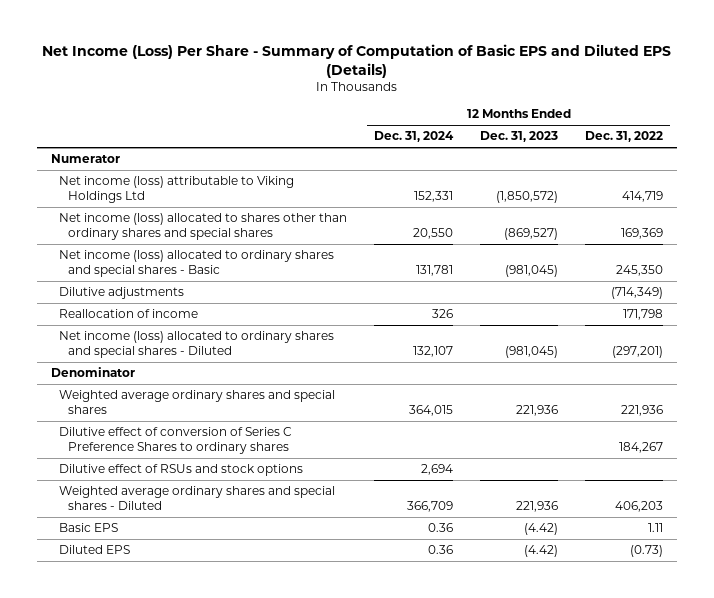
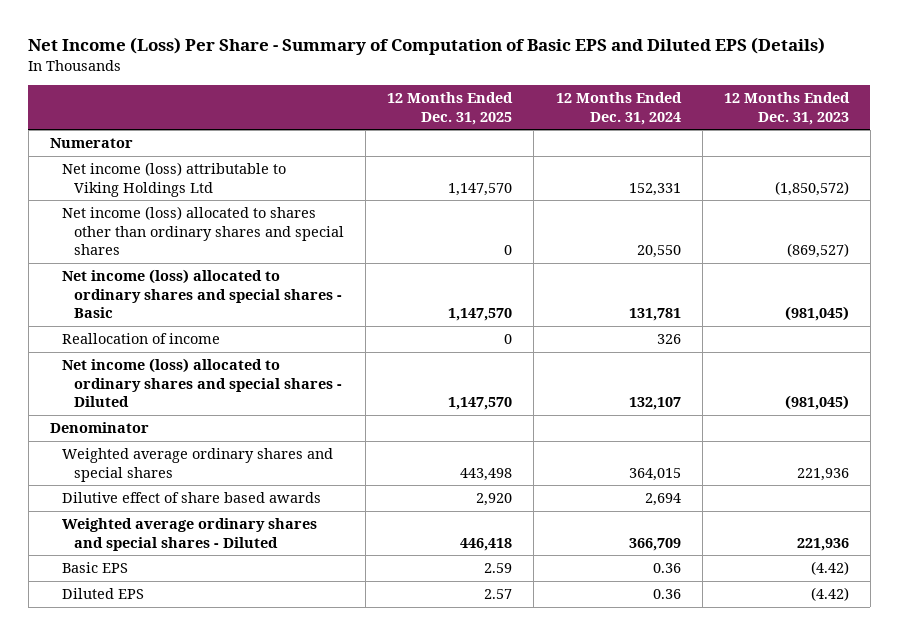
[585,131,664,143] Dec. 31, 2022 -> none
none -> [387,92,514,125] 12 Months Ended Dec. 31, 2025
[59,287,185,300] Dilutive adjustments -> none
[59,427,293,454] Dilutive effect of conversion of Series C Preference Shares to ordinary shares -> none
[59,464,304,477] Dilutive effect of RSUs and stock options -> [61,492,321,504] Dilutive effect of share based awards

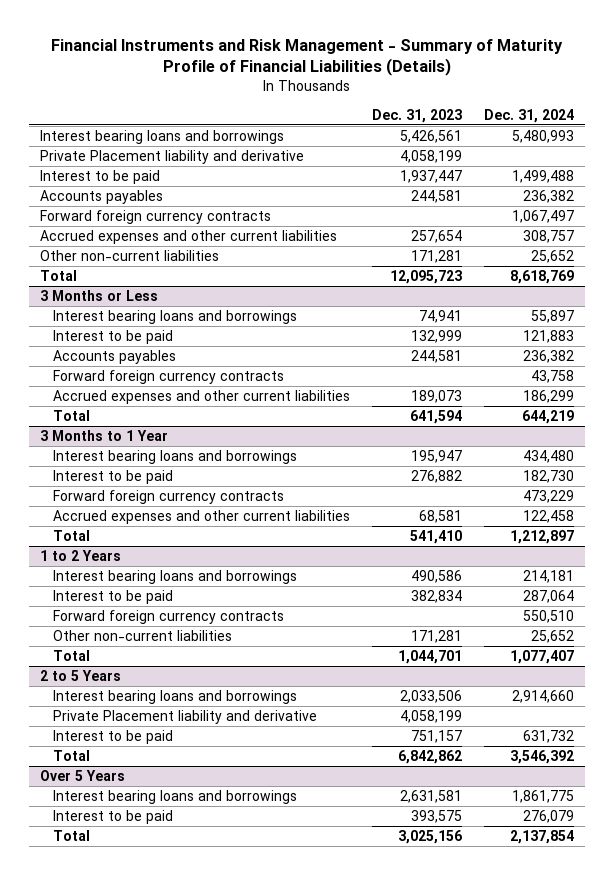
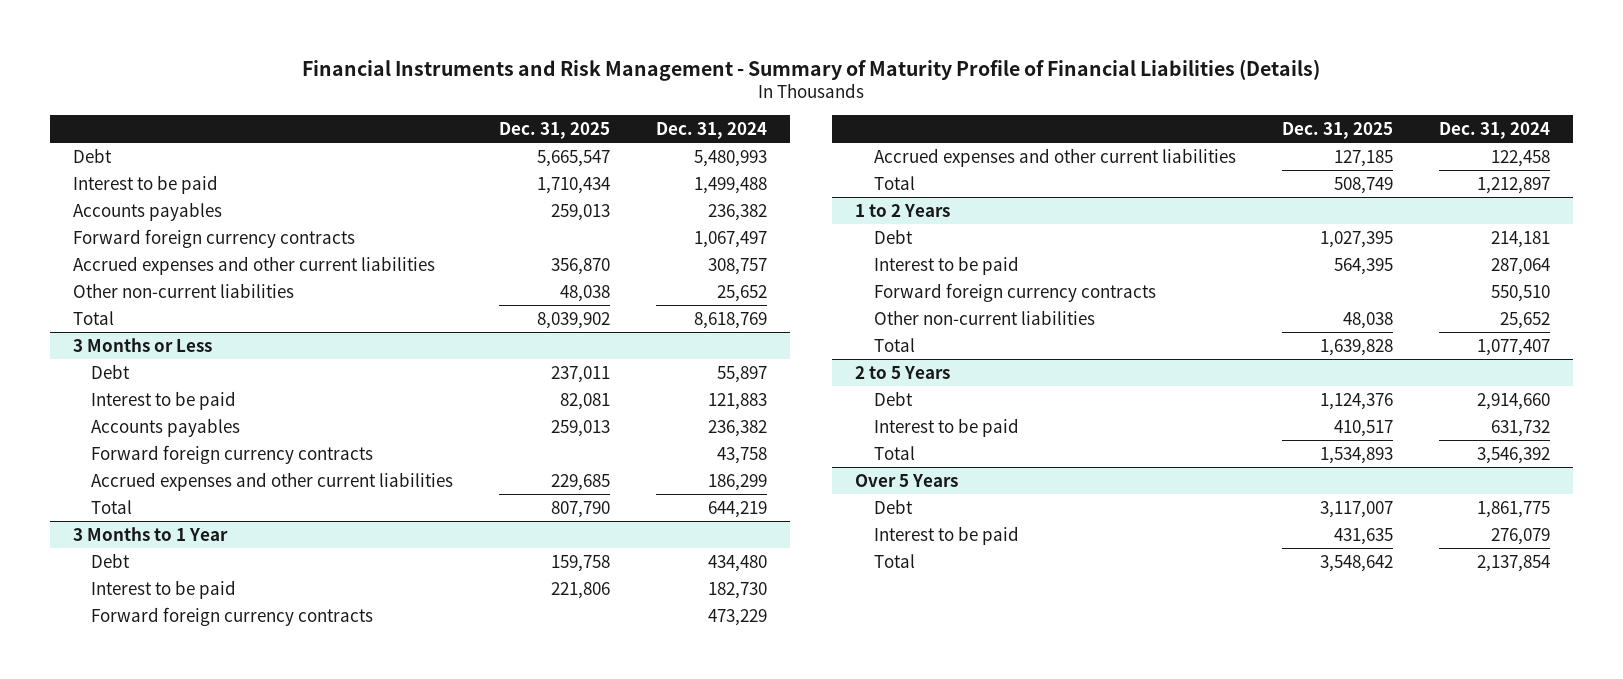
[371,108,462,123] Dec. 31, 2023 -> none
none -> [499,121,611,139] Dec. 31, 2025
[40,149,305,164] Private Placement liability and derivative -> none
[40,129,285,144] Interest bearing loans and borrowings -> [72,147,112,163] Debt
[52,309,297,324] Interest bearing loans and borrowings -> [91,363,131,379] Debt
[52,449,297,464] Interest bearing loans and borrowings -> [91,552,131,568] Debt
[52,569,297,584] Interest bearing loans and borrowings -> [874,228,914,244] Debt
[52,709,317,724] Private Placement liability and derivative -> none
[52,689,297,704] Interest bearing loans and borrowings -> [874,390,914,406] Debt
[52,789,297,804] Interest bearing loans and borrowings -> [874,498,914,514] Debt

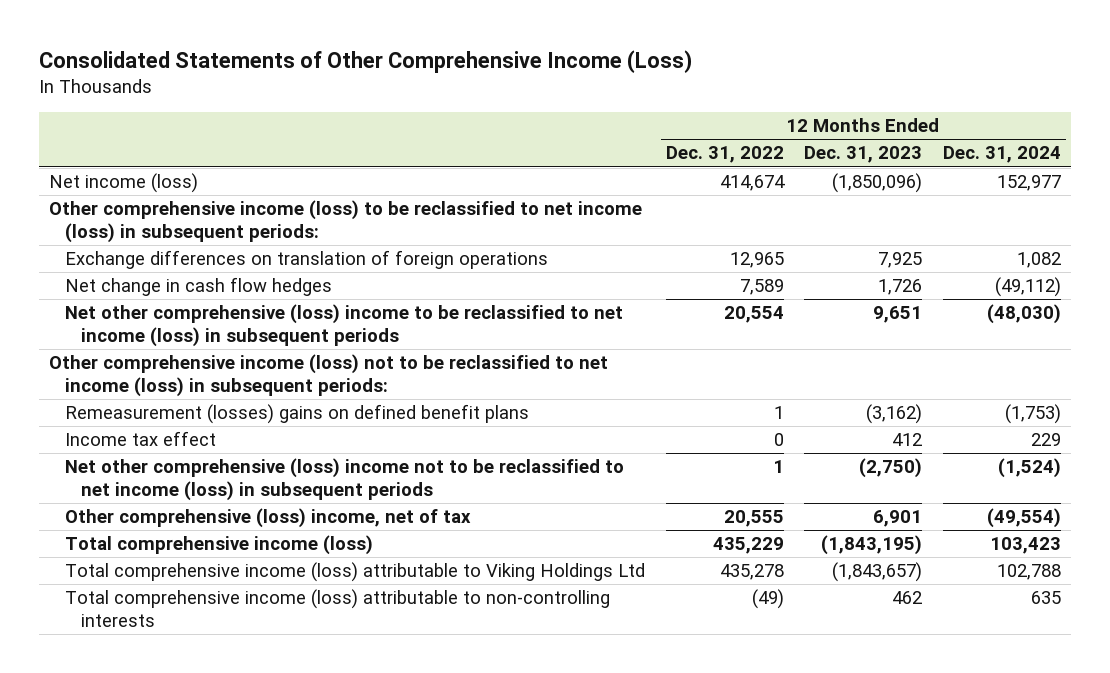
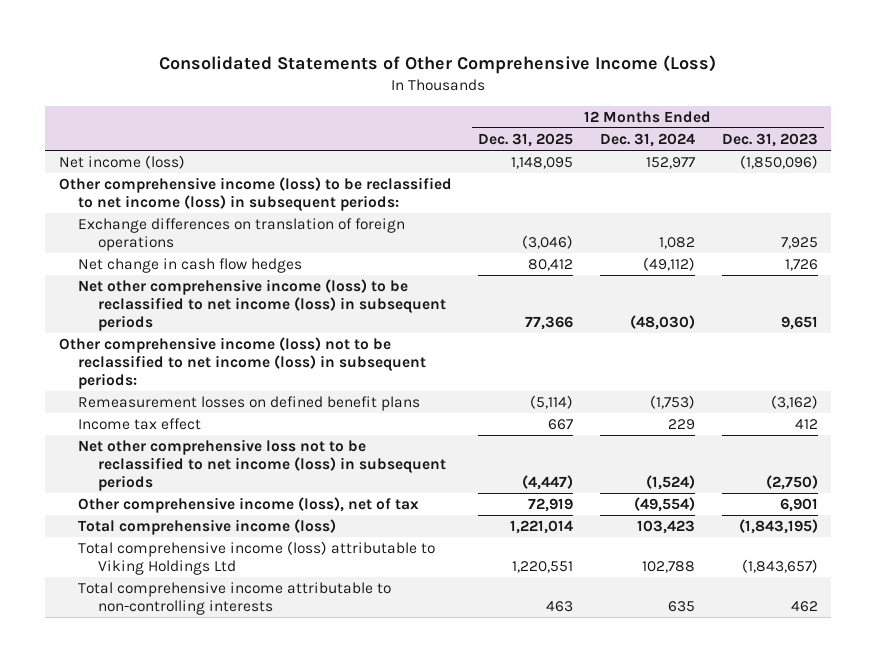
[665,146,784,164] Dec. 31, 2022 -> none
none -> [478,132,574,147] Dec. 31, 2025
[65,304,624,347] Net other comprehensive (loss) income to be reclassified to net income (loss) in subsequent periods -> [78,278,447,331] Net other comprehensive income (loss) to be reclassified to net income (loss) in subsequent periods
[65,404,530,425] Remeasurement (losses) gains on defined benefit plans -> [78,395,421,411] Remeasurement losses on defined benefit plans
[65,458,625,501] Net other comprehensive (loss) income not to be reclassified to net income (loss) in subsequent periods -> [78,438,447,491] Net other comprehensive loss not to be reclassified to net income (loss) in subsequent periods
[65,508,472,529] Other comprehensive (loss) income, net of tax -> [78,496,420,513] Other comprehensive income (loss), net of tax
[65,589,611,627] Total comprehensive income (loss) attributable to non-controlling interests -> [78,581,392,615] Total comprehensive income attributable to non-controlling interests

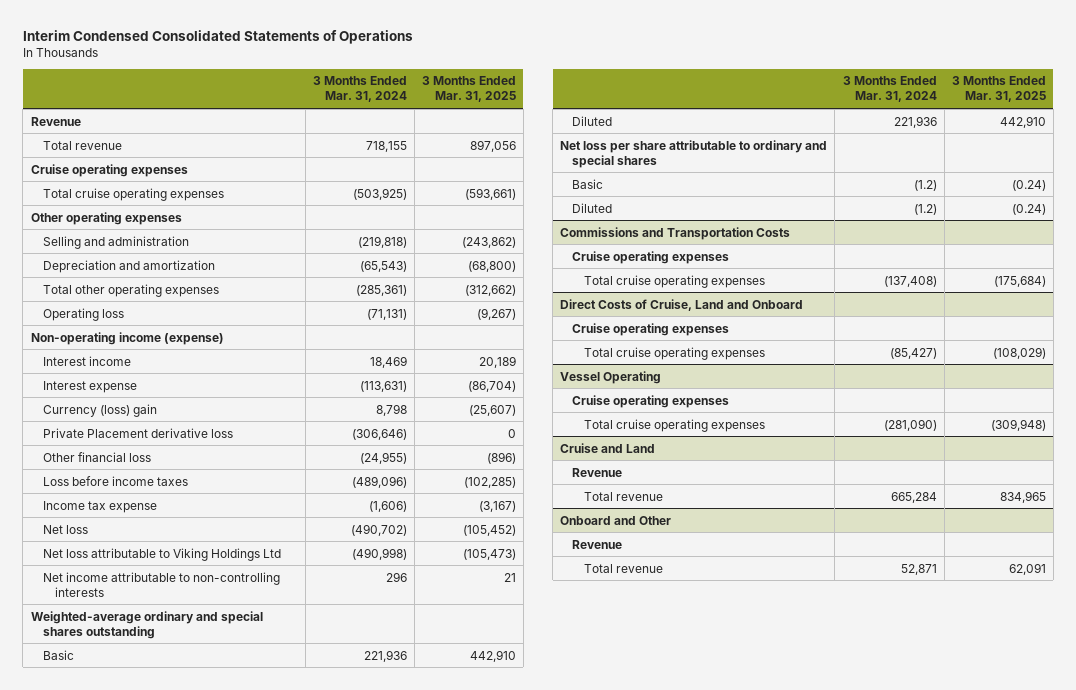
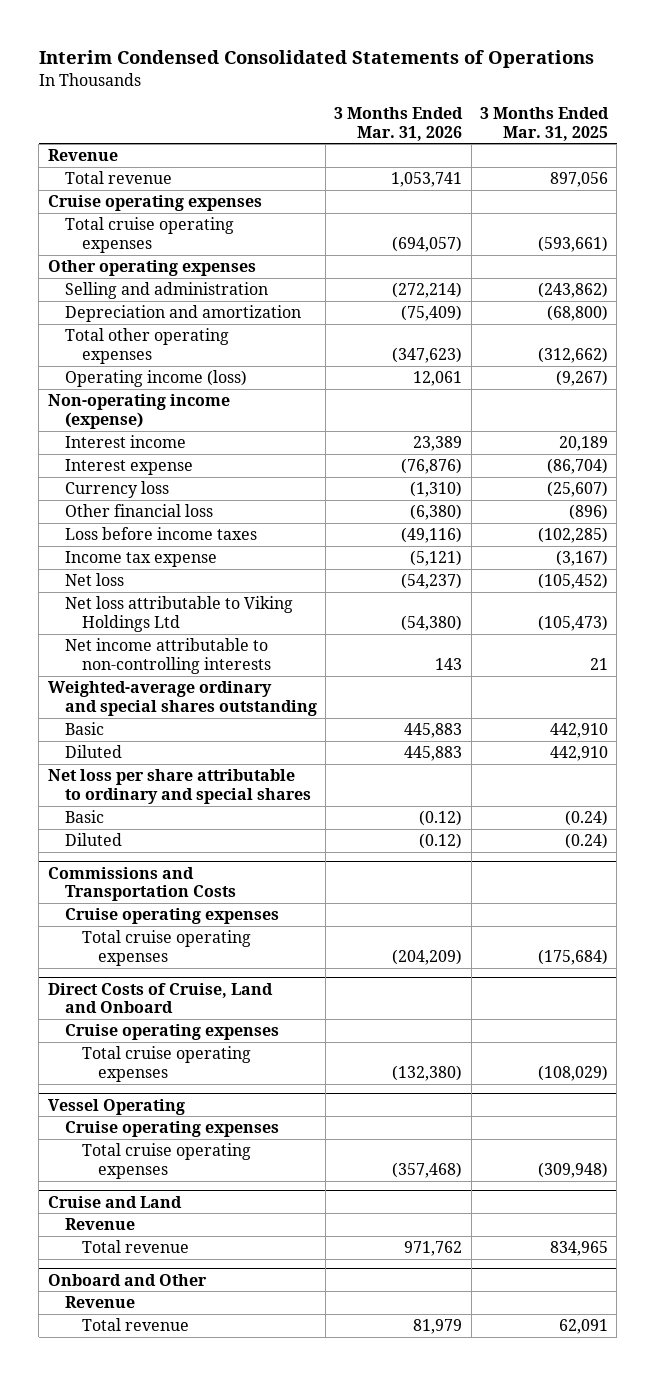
[312,76,407,103] 3 Months Ended Mar. 31, 2024 -> none
none -> [334,106,464,141] 3 Months Ended Mar. 31, 2026
[42,307,124,321] Operating loss -> [64,370,247,388] Operating income (loss)
[42,427,233,438] Private Placement derivative loss -> none
[42,403,157,417] Currency (loss) gain -> [64,481,169,499] Currency loss

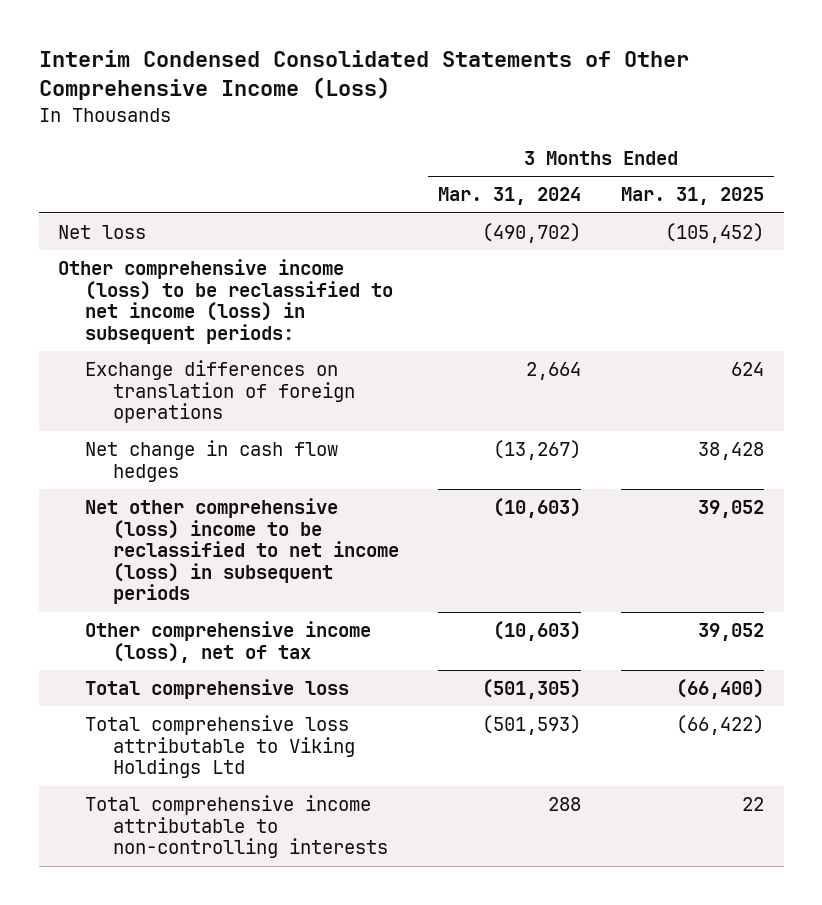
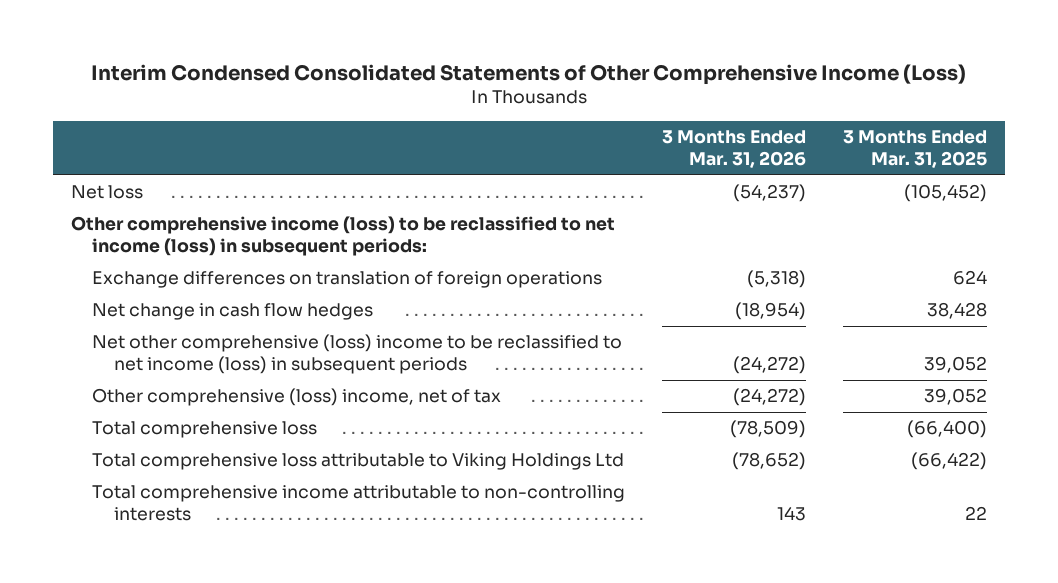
[438,187,582,206] Mar. 31, 2024 -> none
none -> [662,130,807,168] 3 Months Ended Mar. 31, 2026
[85,620,372,663] Other comprehensive income (loss), net of tax -> [92,388,502,407] Other comprehensive (loss) income, net of tax

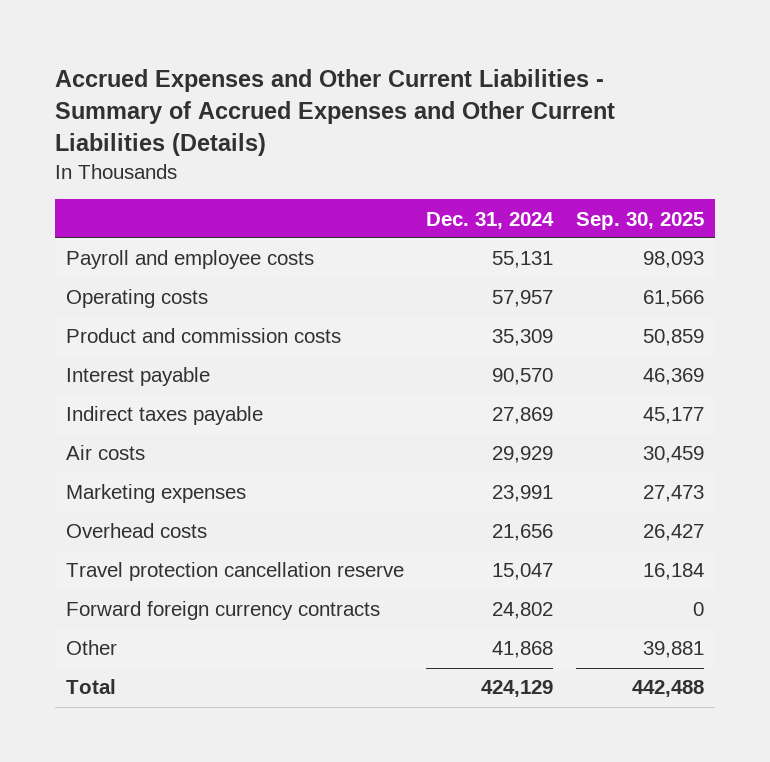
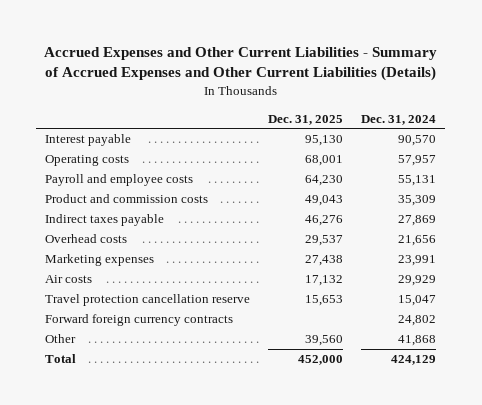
[575,211,704,230] Sep. 30, 2025 -> none
none -> [268,114,344,125] Dec. 31, 2025
[66,367,211,387] Interest payable -> [45,134,132,147] Interest payable
[66,250,315,270] Payroll and employee costs -> [45,174,194,187] Payroll and employee costs
[66,484,247,504] Marketing expenses -> [45,254,155,267] Marketing expenses
[66,445,146,461] Air costs -> [45,275,93,284] Air costs

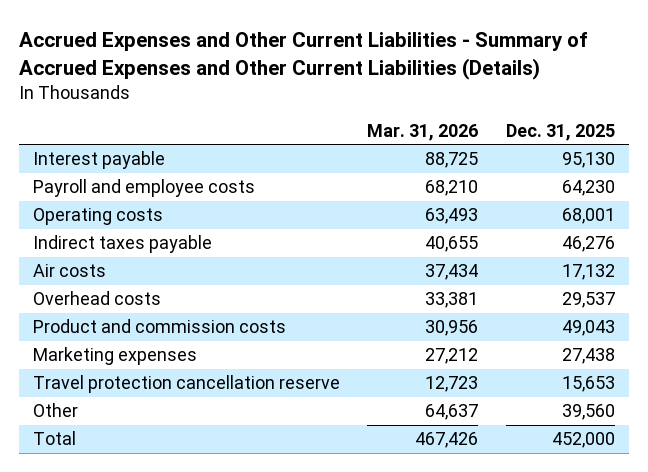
[361,114,437,125] Dec. 31, 2024 -> none
none -> [367,123,479,141] Mar. 31, 2026
[45,155,130,167] Operating costs -> [32,208,163,226] Operating costs
[45,275,93,284] Air costs -> [32,264,106,278] Air costs
[45,194,209,204] Product and commission costs -> [32,319,286,334] Product and commission costs
[45,314,234,327] Forward foreign currency contracts -> none

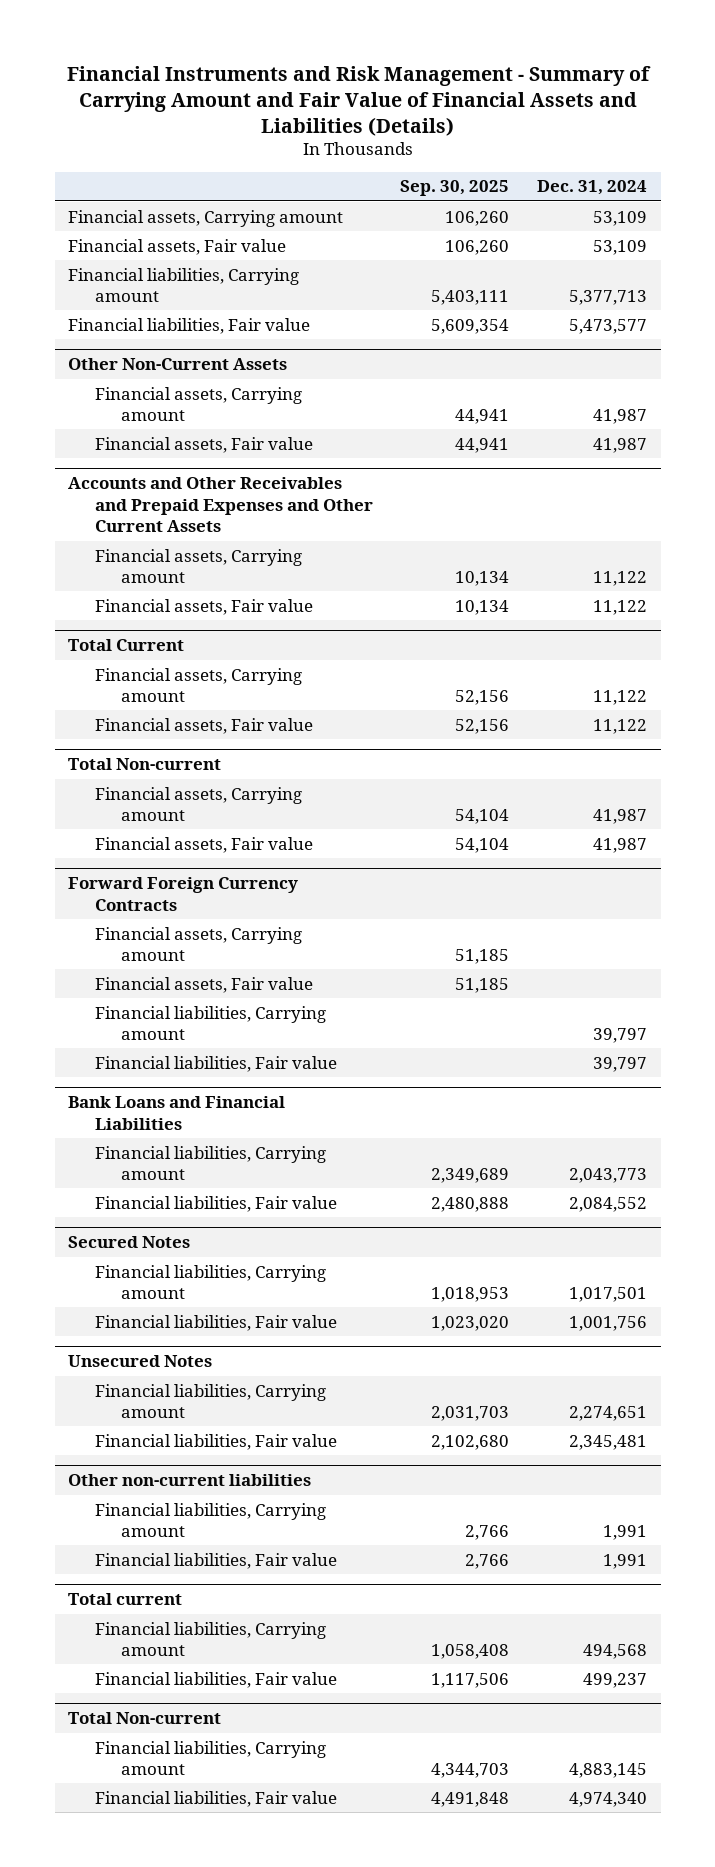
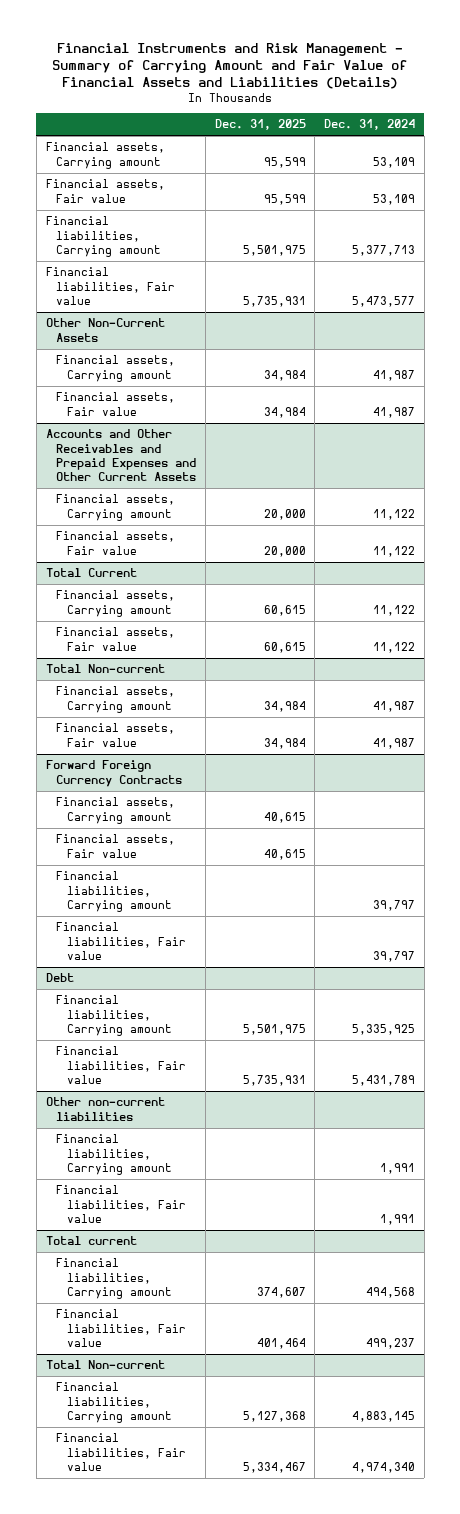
[400,180,510,197] Sep. 30, 2025 -> none
none -> [214,119,306,131] Dec. 31, 2025
[68,1096,286,1130] Bank Loans and Financial Liabilities -> none
[68,1236,191,1249] Secured Notes -> none
[94,1264,326,1299] Financial liabilities, Carrying amount -> none
[94,1314,337,1331] Financial liabilities, Fair value -> none
[68,1355,213,1368] Unsecured Notes -> none
[94,1383,326,1418] Financial liabilities, Carrying amount -> none
[94,1433,337,1450] Financial liabilities, Fair value -> none
none -> [45,973,74,983] Debt
[569,1167,648,1183] 2,043,773 -> [351,1023,415,1035] 5,335,925
[569,1196,648,1212] 2,084,552 -> [351,1074,415,1086] 5,431,789

